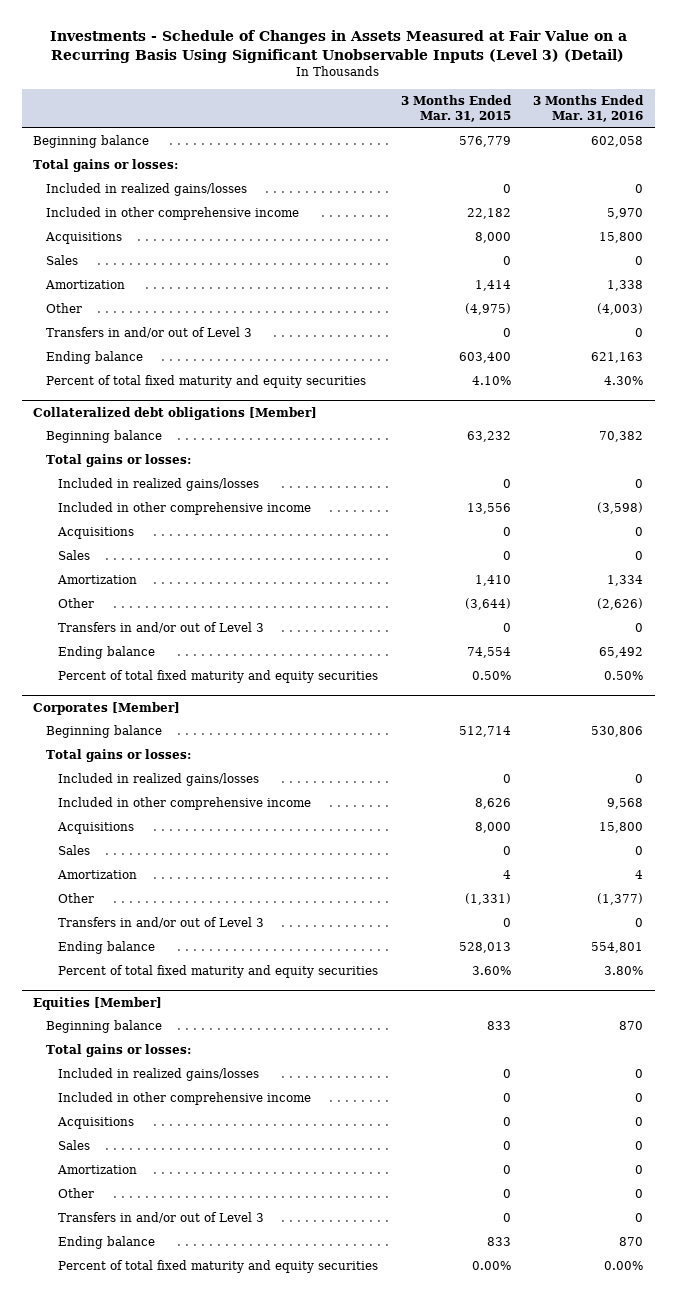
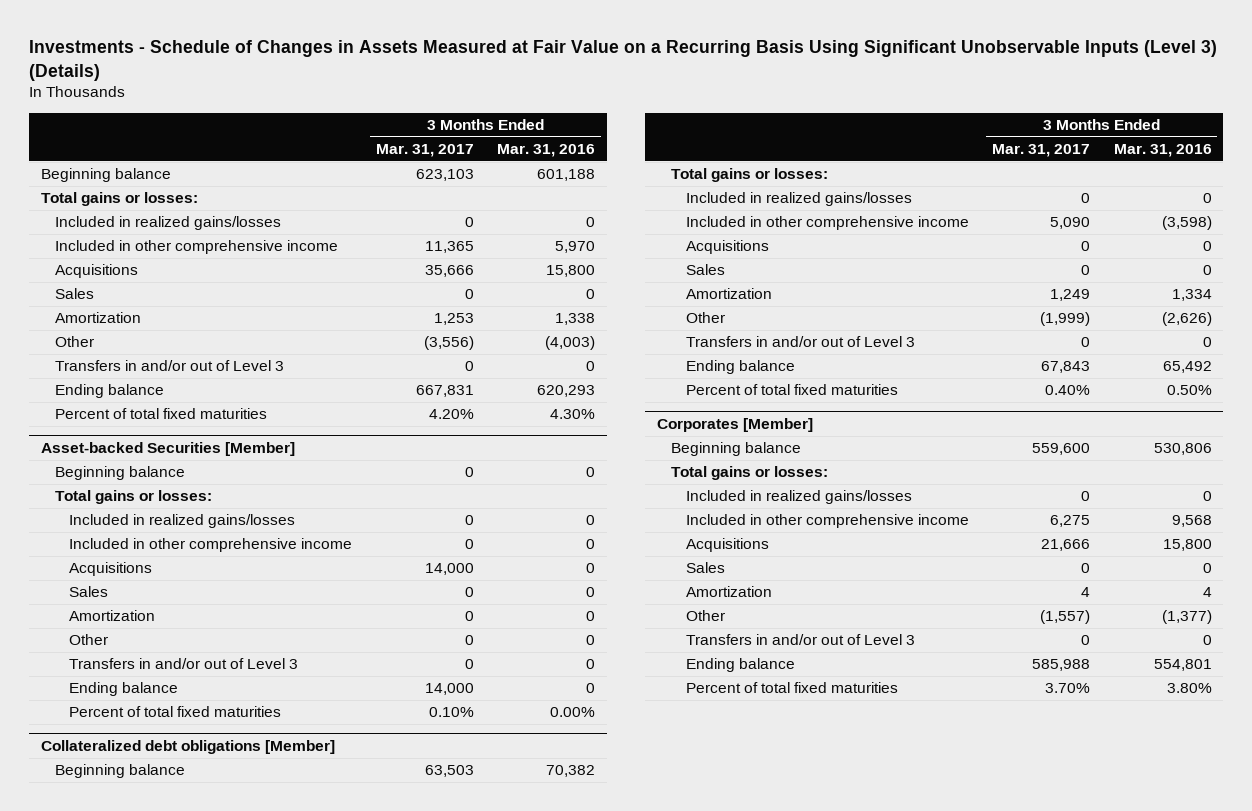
[50,30,628,63] Investments - Schedule of Changes in Assets Measured at Fair Value on a Recurring Basis Using Significant Unobservable Inputs (Level 3) (Detail) -> [29,39,1218,81] Investments - Schedule of Changes in Assets Measured at Fair Value on a Recurring Basis Using Significant Unobservable Inputs (Level 3) (Details)
[400,94,512,123] 3 Months Ended Mar. 31, 2015 -> none
none -> [375,144,474,158] Mar. 31, 2017
[591,136,644,148] 602,058 -> [537,169,596,182] 601,188
[591,352,644,364] 621,163 -> [537,385,596,398] 620,293
[45,375,366,389] Percent of total fixed maturity and equity securities -> [55,408,268,420] Percent of total fixed maturities
none -> [40,442,295,457] Asset-backed Securities [Member]
none -> [55,466,186,481] Beginning balance
none -> [55,490,213,505] Total gains or losses:
none -> [69,514,296,529] Included in realized gains/losses
none -> [69,538,353,553] Included in other comprehensive income
none -> [69,562,153,577] Acquisitions
none -> [69,586,109,598] Sales
none -> [69,610,156,622] Amortization
none -> [69,634,109,646] Other
none -> [69,658,299,670] Transfers in and/or out of Level 3
none -> [69,682,179,697] Ending balance
none -> [69,706,282,718] Percent of total fixed maturities
[58,670,379,684] Percent of total fixed maturity and equity securities -> [685,384,898,396] Percent of total fixed maturities
[33,996,163,1010] Equities [Member] -> none
[45,1020,162,1034] Beginning balance -> none
[45,1044,191,1058] Total gains or losses: -> none
[58,1068,260,1082] Included in realized gains/losses -> none
[58,1092,312,1106] Included in other comprehensive income -> none
[57,1117,135,1130] Acquisitions -> none
[58,1140,91,1151] Sales -> none
[57,1165,138,1175] Amortization -> none
[58,1188,95,1199] Other -> none
[58,1212,265,1224] Transfers in and/or out of Level 3 -> none
[58,1236,156,1250] Ending balance -> none
[58,1260,379,1274] Percent of total fixed maturity and equity securities -> none
[58,965,379,979] Percent of total fixed maturity and equity securities -> [685,682,898,694] Percent of total fixed maturities

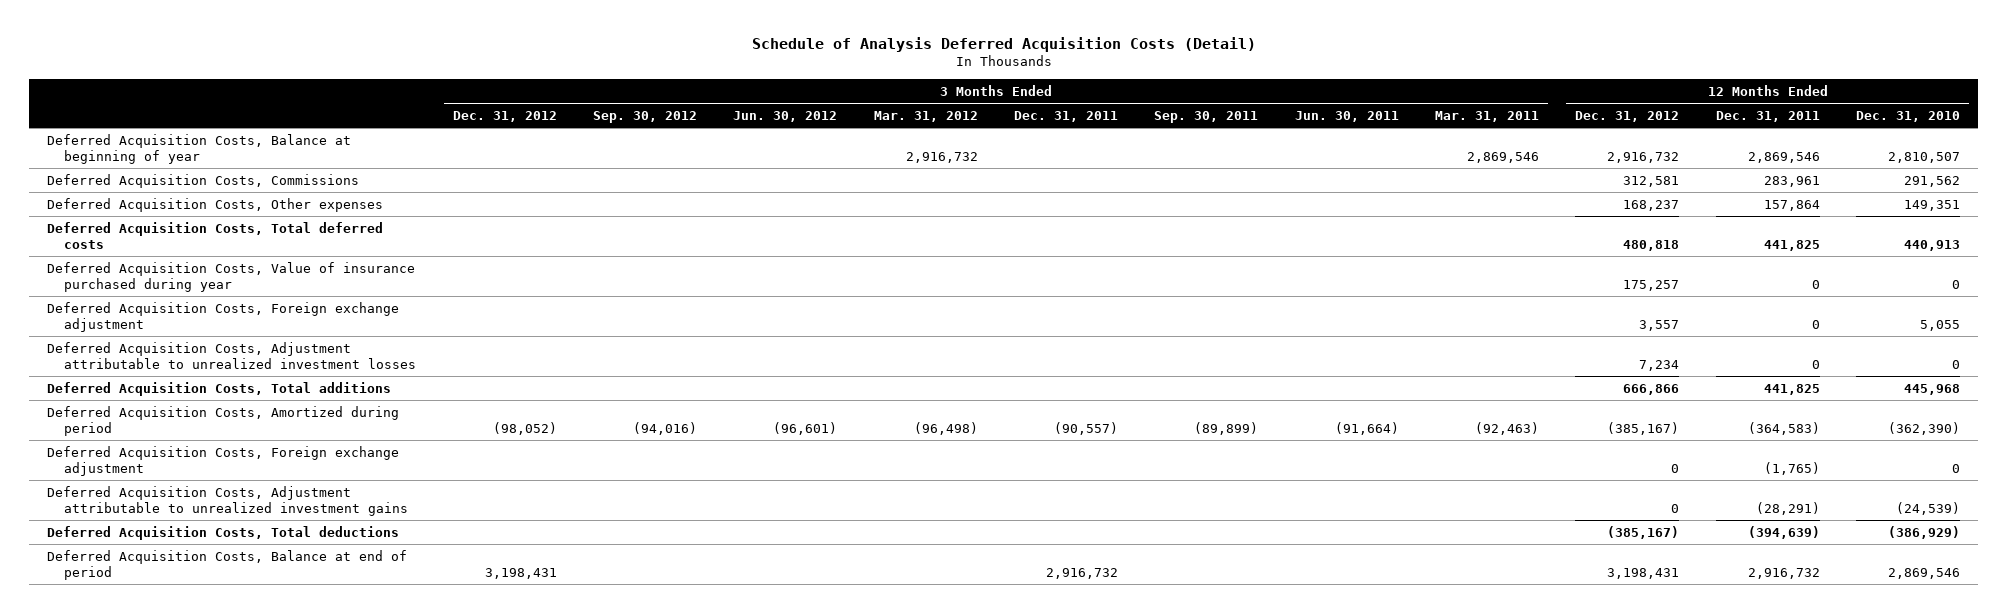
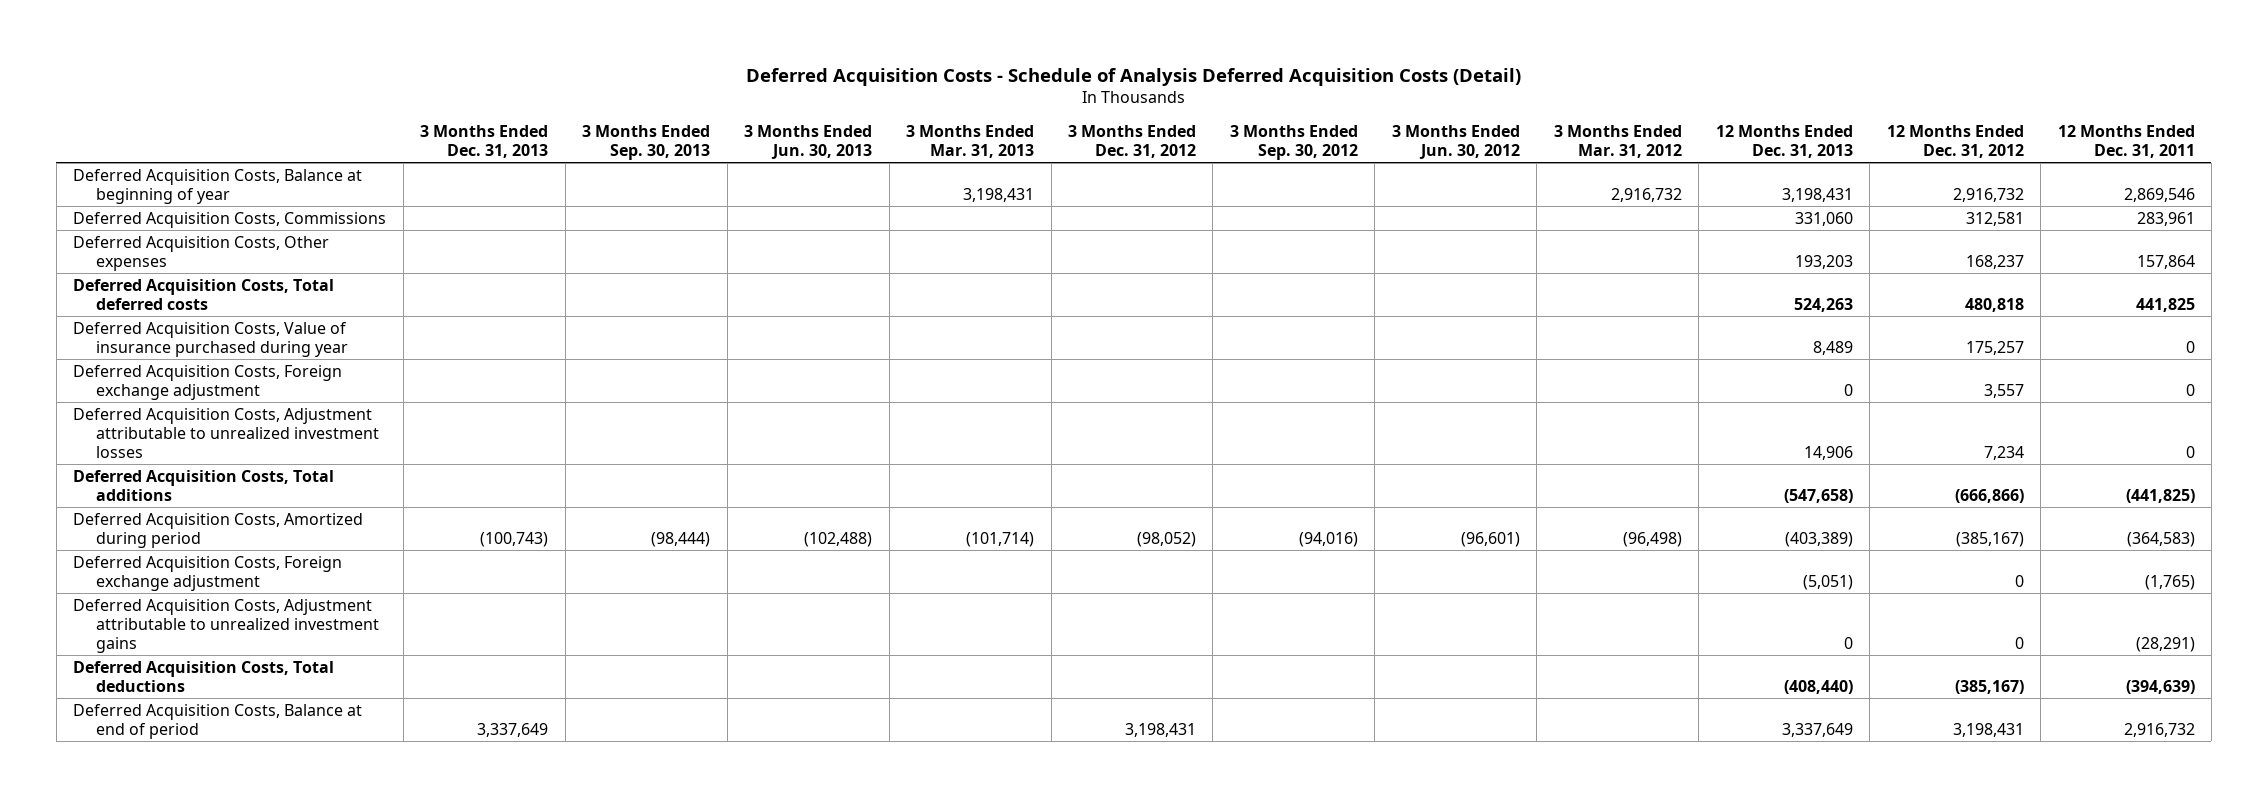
[751,37,1256,53] Schedule of Analysis Deferred Acquisition Costs (Detail) -> [745,67,1521,86] Deferred Acquisition Costs - Schedule of Analysis Deferred Acquisition Costs (Detail)
[1014,110,1119,122] Dec. 31, 2011 -> none
[1154,110,1259,123] Sep. 30, 2011 -> none
[1294,110,1399,122] Jun. 30, 2011 -> none
[1435,110,1540,122] Mar. 31, 2011 -> none
[1855,110,1960,122] Dec. 31, 2010 -> none
none -> [420,125,549,159] 3 Months Ended Dec. 31, 2013
none -> [582,125,711,161] 3 Months Ended Sep. 30, 2013
none -> [744,125,873,160] 3 Months Ended Jun. 30, 2013
none -> [906,125,1035,159] 3 Months Ended Mar. 31, 2013
none -> [1715,125,1853,159] 12 Months Ended Dec. 31, 2013
[1623,383,1680,395] 666,866 -> [1954,488,2024,503] (666,866)
[1763,383,1820,395] 441,825 -> [2125,488,2195,503] (441,825)

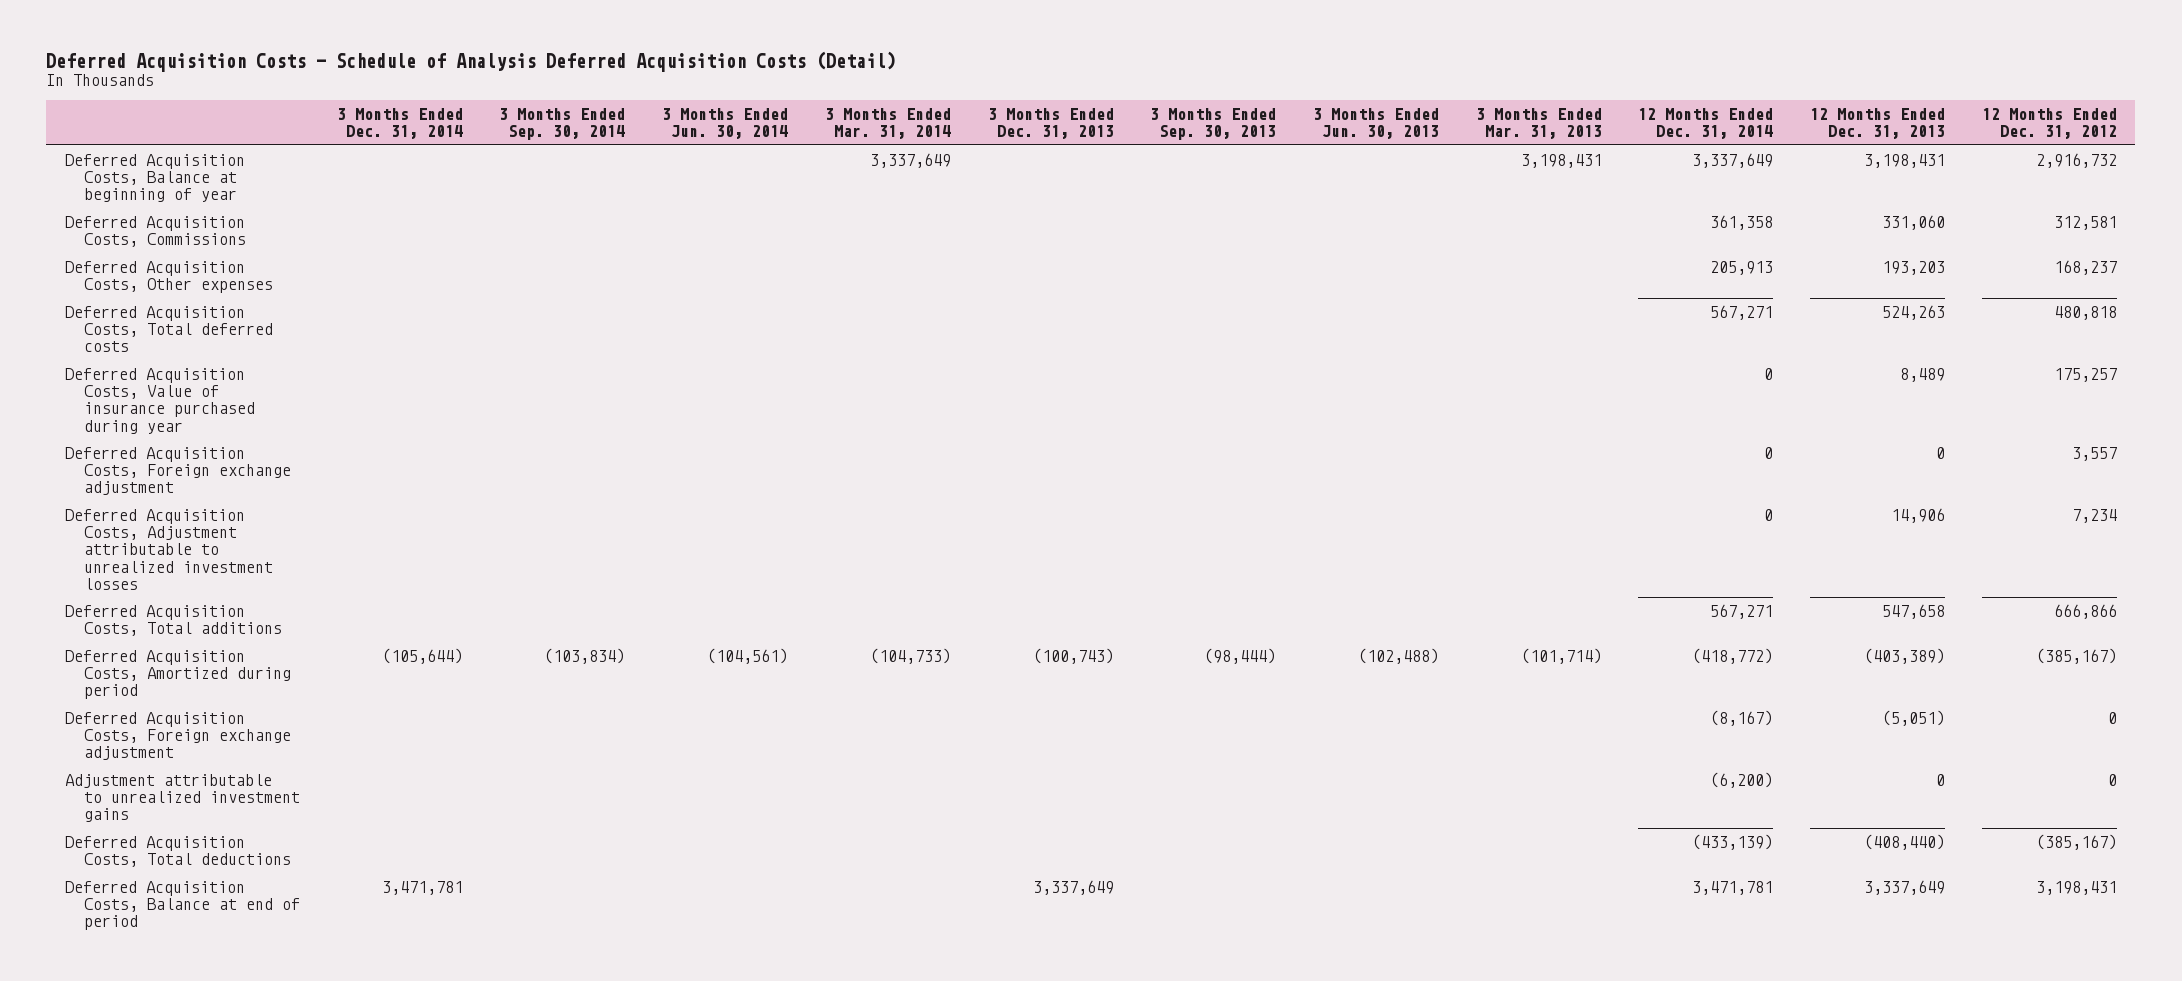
[1068,125,1197,159] 3 Months Ended Dec. 31, 2012 -> none
[1229,125,1358,161] 3 Months Ended Sep. 30, 2012 -> none
[1391,125,1520,160] 3 Months Ended Jun. 30, 2012 -> none
[1553,125,1682,159] 3 Months Ended Mar. 31, 2012 -> none
[2057,125,2195,159] 12 Months Ended Dec. 31, 2011 -> none
none -> [336,107,463,140] 3 Months Ended Dec. 31, 2014
none -> [499,107,626,141] 3 Months Ended Sep. 30, 2014
none -> [662,107,789,140] 3 Months Ended Jun. 30, 2014
none -> [824,107,951,140] 3 Months Ended Mar. 31, 2014
none -> [1638,107,1774,140] 12 Months Ended Dec. 31, 2014
[1783,488,1853,503] (547,658) -> [1882,604,1946,620] 547,658
[1954,488,2024,503] (666,866) -> [2053,604,2117,620] 666,866
[73,598,380,653] Deferred Acquisition Costs, Adjustment attributable to unrealized investment gains -> [64,774,301,823] Adjustment attributable to unrealized investment gains

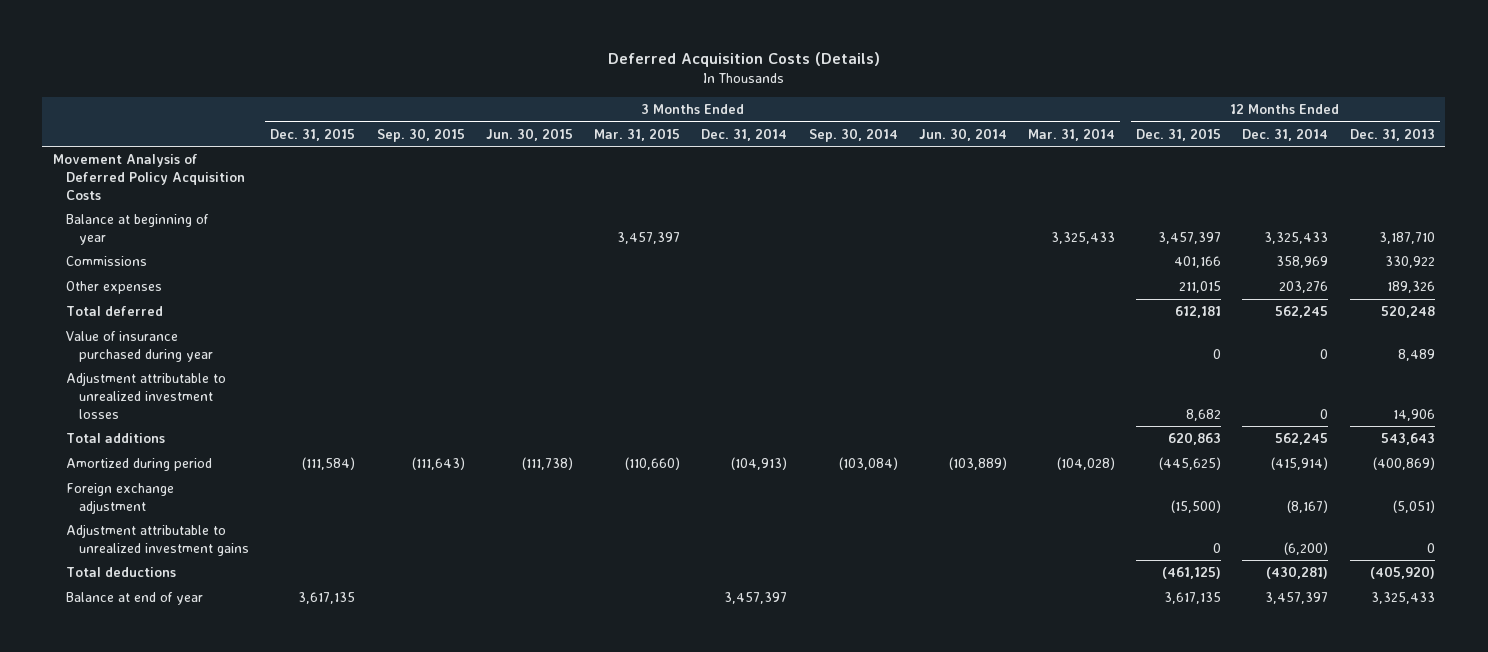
[46,50,897,72] Deferred Acquisition Costs - Schedule of Analysis Deferred Acquisition Costs (Detail) -> [607,52,880,68] Deferred Acquisition Costs (Details)
[987,107,1114,140] 3 Months Ended Dec. 31, 2013 -> none
[1150,107,1277,141] 3 Months Ended Sep. 30, 2013 -> none
[1312,107,1439,140] 3 Months Ended Jun. 30, 2013 -> none
[1475,107,1602,140] 3 Months Ended Mar. 31, 2013 -> none
[1981,107,2117,140] 12 Months Ended Dec. 31, 2012 -> none
none -> [270,127,356,141] Dec. 31, 2015
none -> [376,127,465,142] Sep. 30, 2015
none -> [485,127,573,141] Jun. 30, 2015
none -> [594,127,681,141] Mar. 31, 2015
none -> [1136,127,1222,141] Dec. 31, 2015
[64,447,292,496] Deferred Acquisition Costs, Foreign exchange adjustment -> none
none -> [52,154,246,200] Movement Analysis of Deferred Policy Acquisition Costs
[64,154,245,203] Deferred Acquisition Costs, Balance at beginning of year -> [66,214,210,245] Balance at beginning of year
[869,153,951,169] 3,337,649 -> [1051,231,1116,244] 3,325,433
[1692,153,1774,169] 3,337,649 -> [1264,231,1329,244] 3,325,433
[1864,154,1946,169] 3,198,431 -> [1378,231,1435,244] 3,187,710
[64,216,247,248] Deferred Acquisition Costs, Commissions -> [66,256,148,267] Commissions
[1710,215,1774,231] 361,358 -> [1276,256,1329,269] 358,969
[1882,215,1946,231] 331,060 -> [1384,256,1435,269] 330,922
[64,261,274,294] Deferred Acquisition Costs, Other expenses -> [66,281,163,295] Other expenses
[1710,261,1774,276] 205,913 -> [1279,281,1329,294] 203,276
[1882,261,1946,276] 193,203 -> [1386,281,1435,294] 189,326
[64,306,274,353] Deferred Acquisition Costs, Total deferred costs -> [66,306,164,317] Total deferred
[1710,305,1774,321] 567,271 -> [1275,306,1329,319] 562,245
[1882,305,1946,321] 524,263 -> [1380,305,1435,319] 520,248
[64,368,256,434] Deferred Acquisition Costs, Value of insurance purchased during year -> [66,331,214,362] Value of insurance purchased during year
[64,509,274,590] Deferred Acquisition Costs, Adjustment attributable to unrealized investment losses -> [66,372,227,419] Adjustment attributable to unrealized investment losses
[64,605,283,637] Deferred Acquisition Costs, Total additions -> [66,433,166,444] Total additions
[1710,604,1774,620] 567,271 -> [1275,433,1329,446] 562,245
[1882,604,1946,620] 547,658 -> [1380,433,1435,446] 543,643
[64,650,292,700] Deferred Acquisition Costs, Amortized during period -> [66,458,213,472] Amortized during period
[381,648,463,665] (105,644) -> [731,457,788,471] (104,913)
[544,648,626,665] (103,834) -> [838,457,898,471] (103,084)
[707,648,789,665] (104,561) -> [948,457,1007,471] (103,889)
[869,648,951,665] (104,733) -> [1057,457,1116,471] (104,028)
[1692,648,1774,665] (418,772) -> [1271,457,1329,471] (415,914)
[1864,648,1946,665] (403,389) -> [1372,457,1435,471] (400,869)
[64,712,292,761] Deferred Acquisition Costs, Foreign exchange adjustment -> [66,483,175,514] Foreign exchange adjustment
[64,836,292,868] Deferred Acquisition Costs, Total deductions -> [66,567,177,578] Total deductions
[1692,834,1774,851] (433,139) -> [1266,566,1329,580] (430,281)
[1864,834,1946,851] (408,440) -> [1369,566,1435,580] (405,920)
[64,881,301,931] Deferred Acquisition Costs, Balance at end of period -> [66,592,204,606] Balance at end of year
[381,881,463,896] 3,471,781 -> [724,592,788,605] 3,457,397
[1692,881,1774,896] 3,471,781 -> [1265,592,1329,605] 3,457,397
[1864,880,1946,896] 3,337,649 -> [1370,592,1435,605] 3,325,433

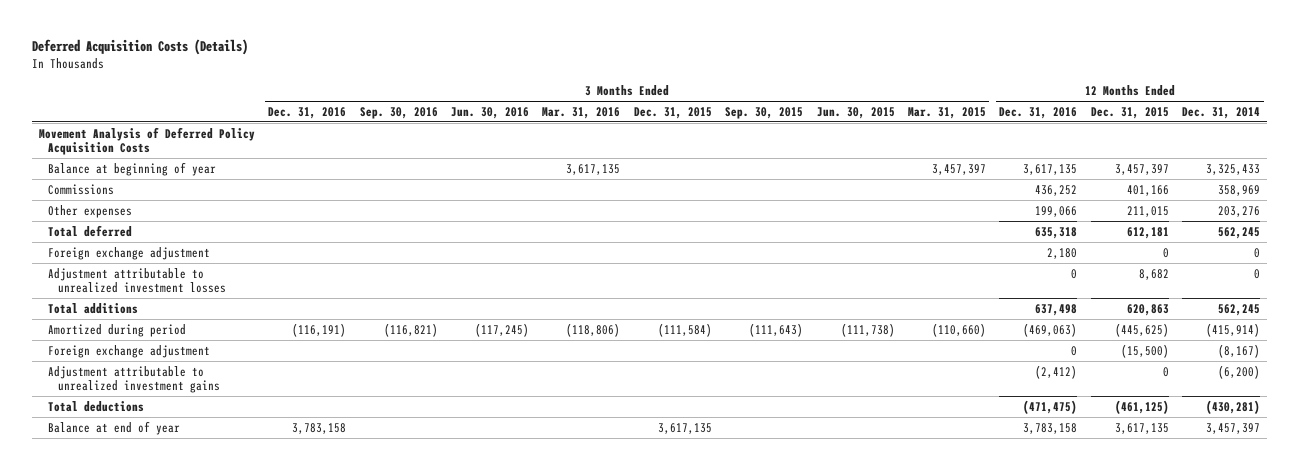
[701,127,788,141] Dec. 31, 2014 -> none
[808,127,898,142] Sep. 30, 2014 -> none
[918,127,1007,141] Jun. 30, 2014 -> none
[1028,127,1116,141] Mar. 31, 2014 -> none
[1349,127,1435,141] Dec. 31, 2013 -> none
none -> [268,106,347,119] Dec. 31, 2016
none -> [359,106,438,119] Sep. 30, 2016
none -> [450,106,529,119] Jun. 30, 2016
none -> [542,106,621,119] Mar. 31, 2016
none -> [999,106,1078,119] Dec. 31, 2016
[66,331,214,362] Value of insurance purchased during year -> none
none -> [48,246,211,260] Foreign exchange adjustment

